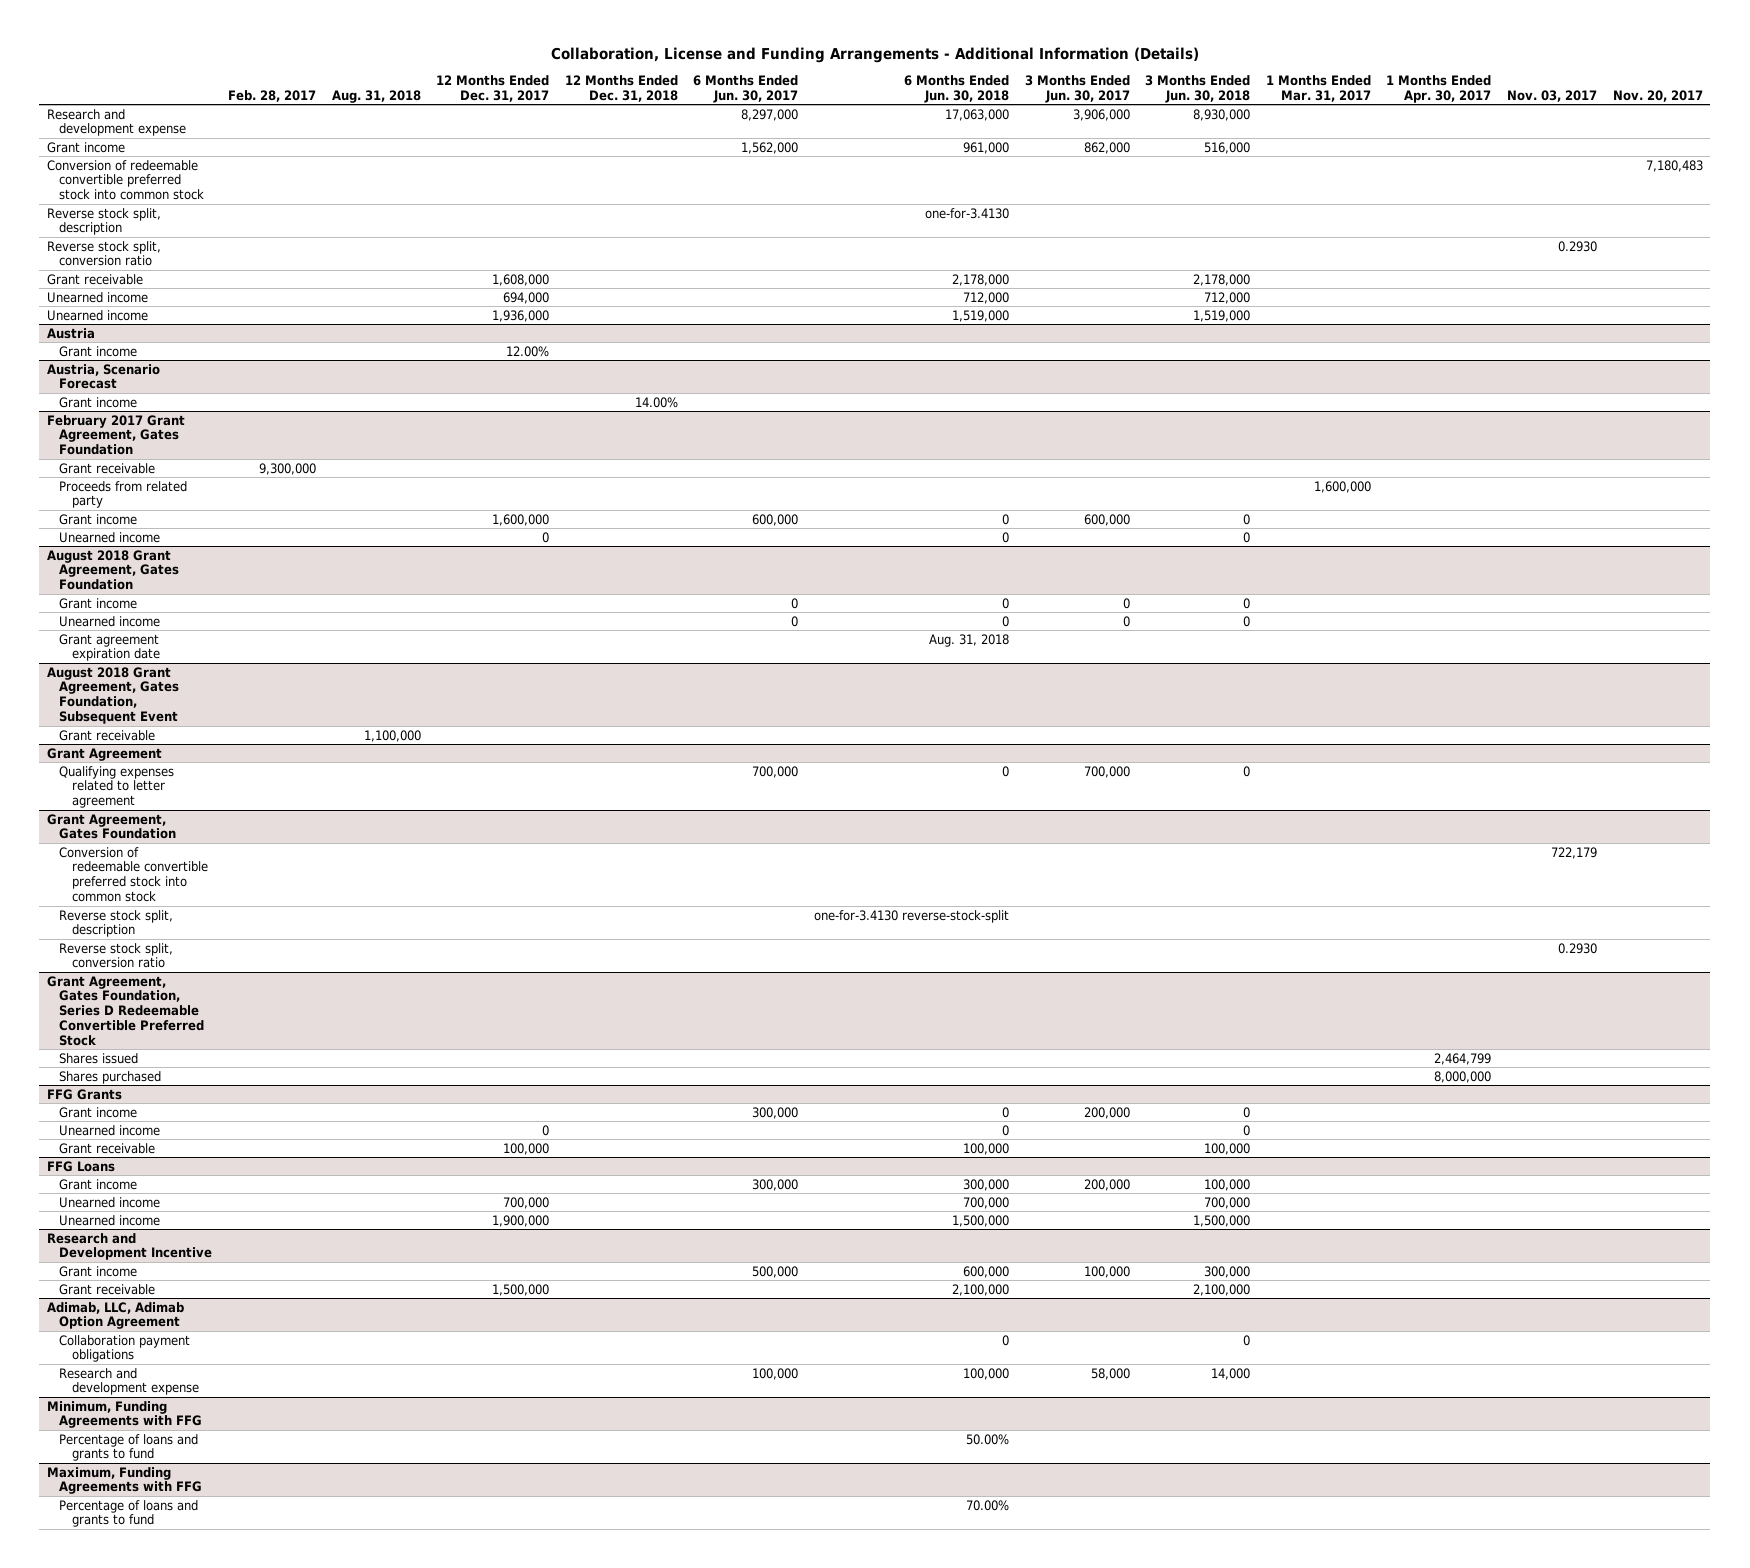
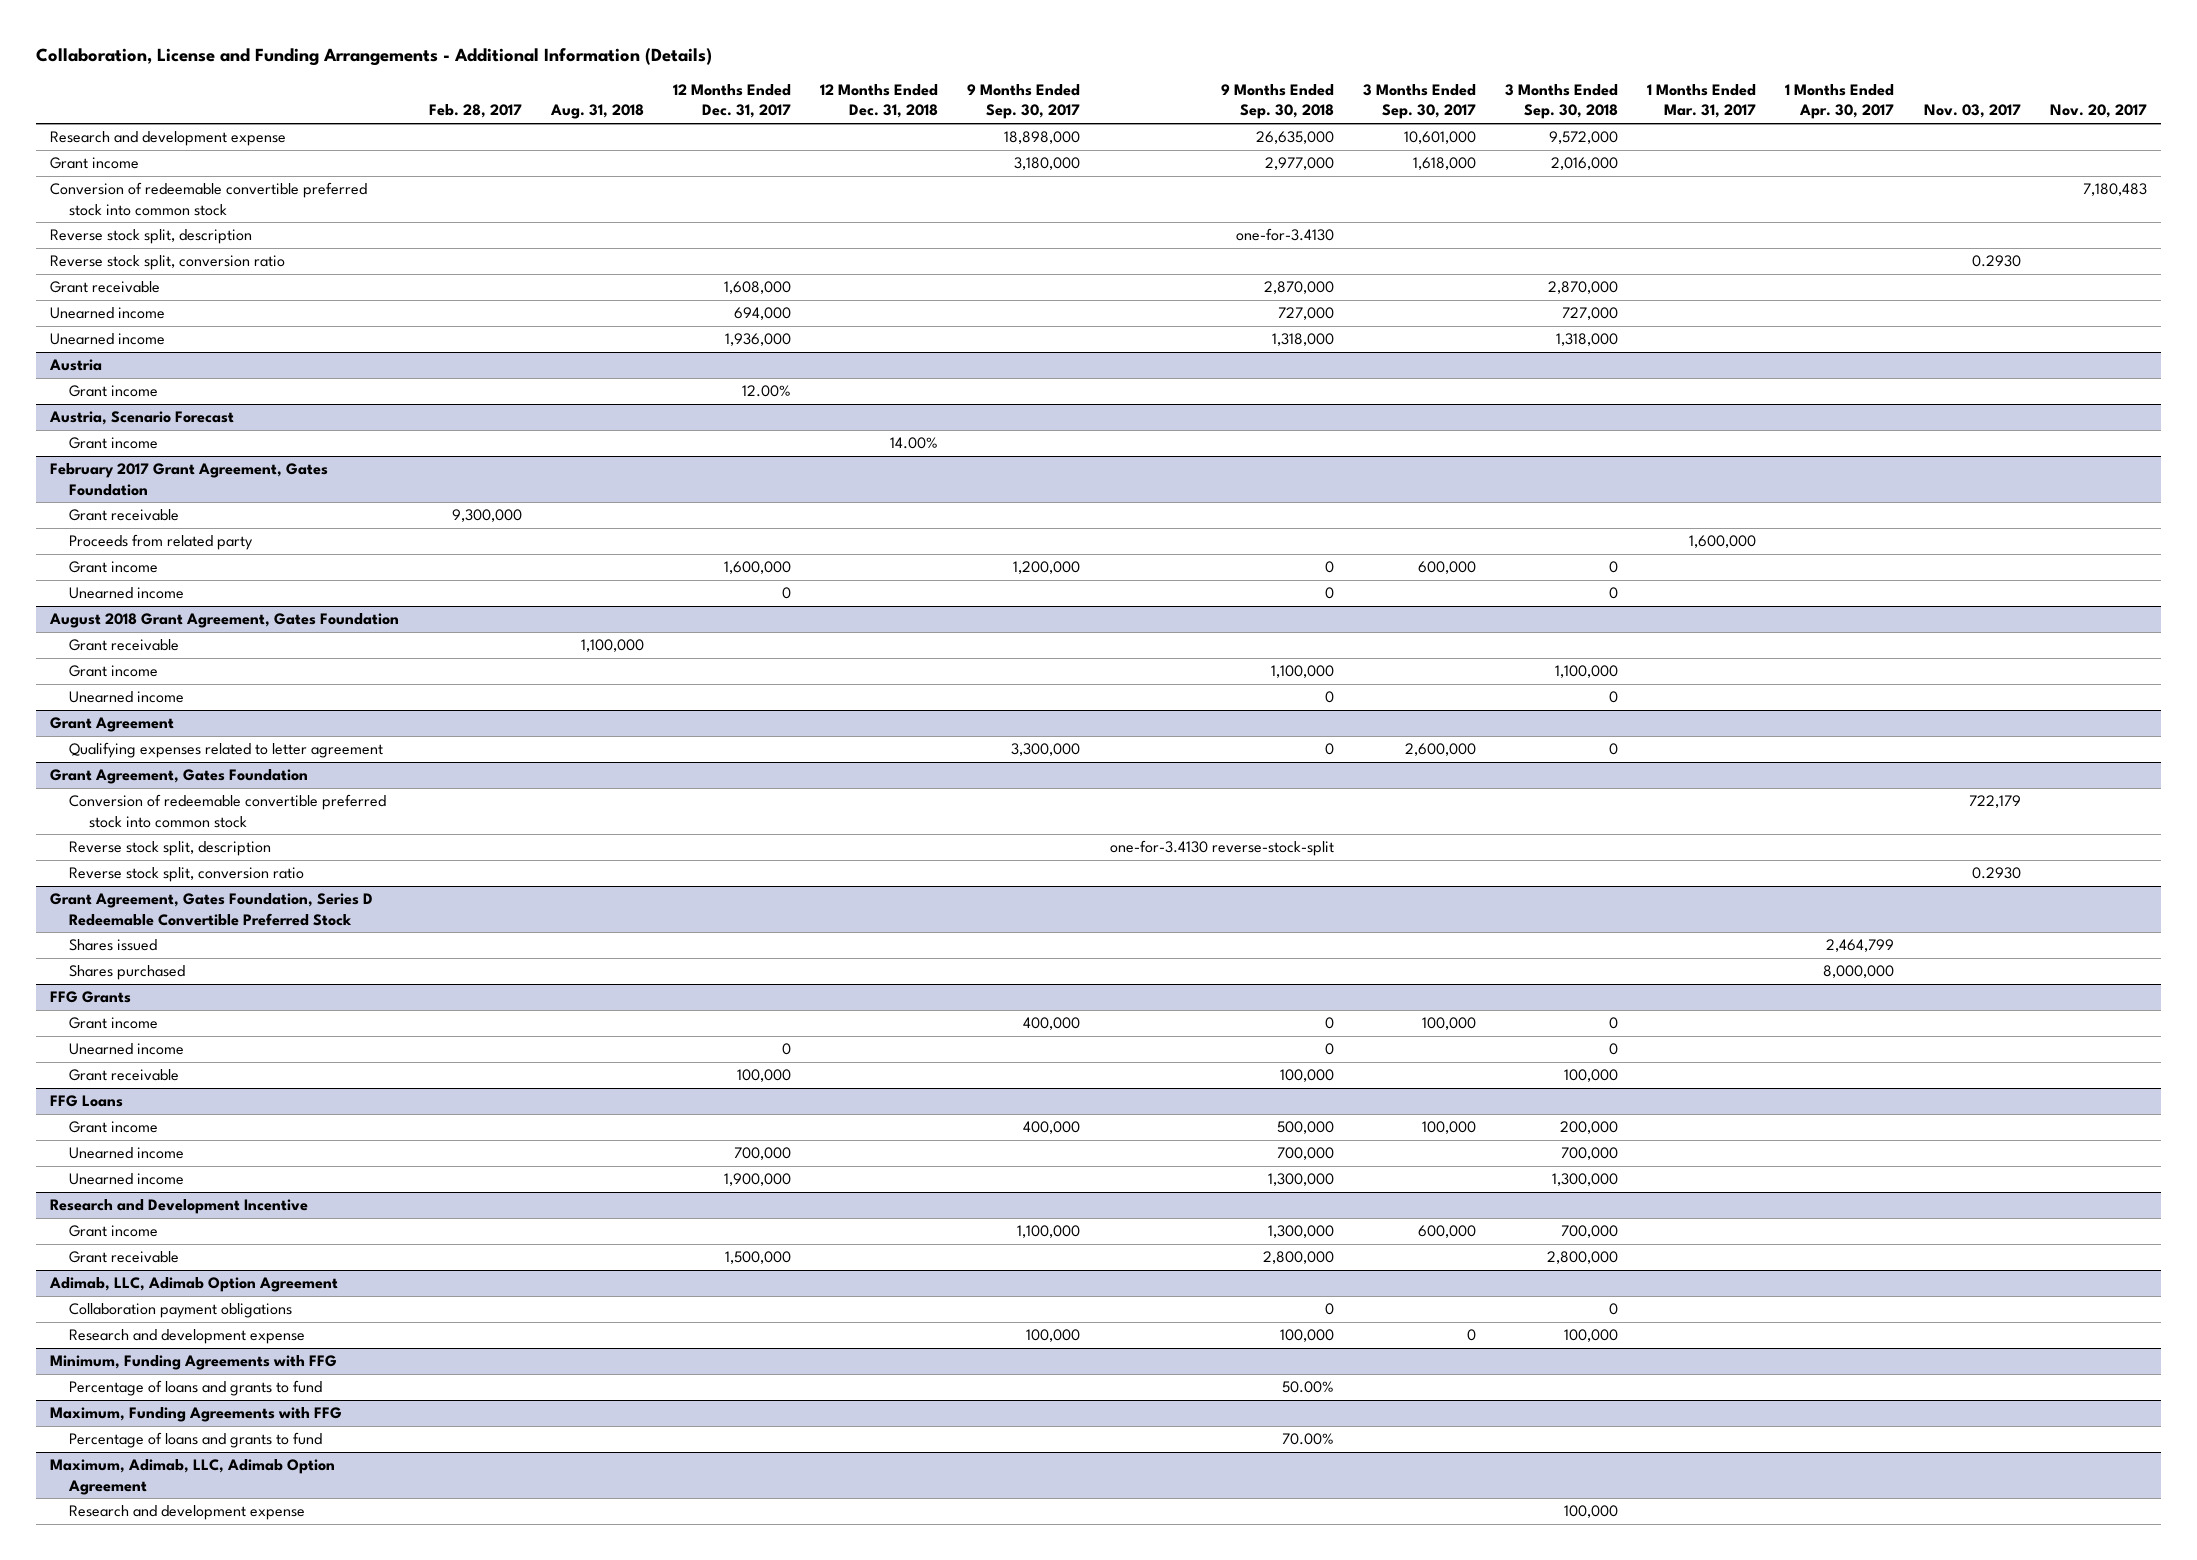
[693,74,799,103] 6 Months Ended Jun. 30, 2017 -> none
[903,74,1009,103] 6 Months Ended Jun. 30, 2018 -> none
[1024,74,1130,103] 3 Months Ended Jun. 30, 2017 -> none
[1145,74,1251,103] 3 Months Ended Jun. 30, 2018 -> none
none -> [967,84,1081,120] 9 Months Ended Sep. 30, 2017
none -> [1220,84,1334,120] 9 Months Ended Sep. 30, 2018
none -> [1362,84,1476,120] 3 Months Ended Sep. 30, 2017
none -> [1504,84,1618,120] 3 Months Ended Sep. 30, 2018
none -> [69,639,180,652] Grant receivable
[59,633,160,662] Grant agreement expiration date -> none
[46,666,180,724] August 2018 Grant Agreement, Gates Foundation, Subsequent Event -> none
[59,729,156,741] Grant receivable -> none
none -> [50,1459,336,1495] Maximum, Adimab, LLC, Adimab Option Agreement
none -> [69,1505,306,1521] Research and development expense

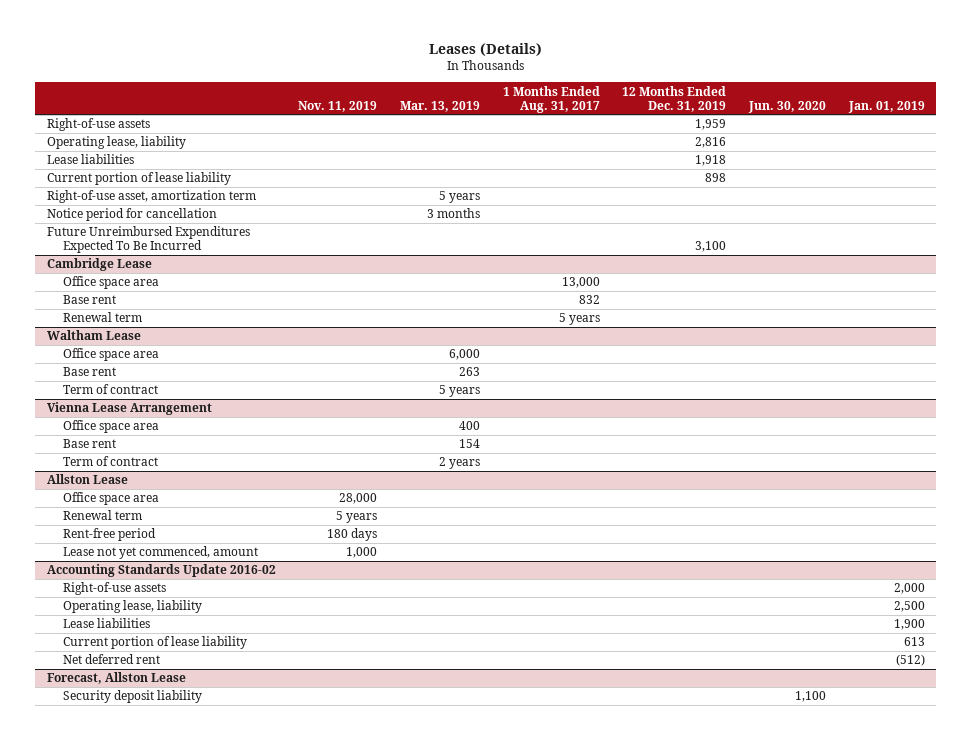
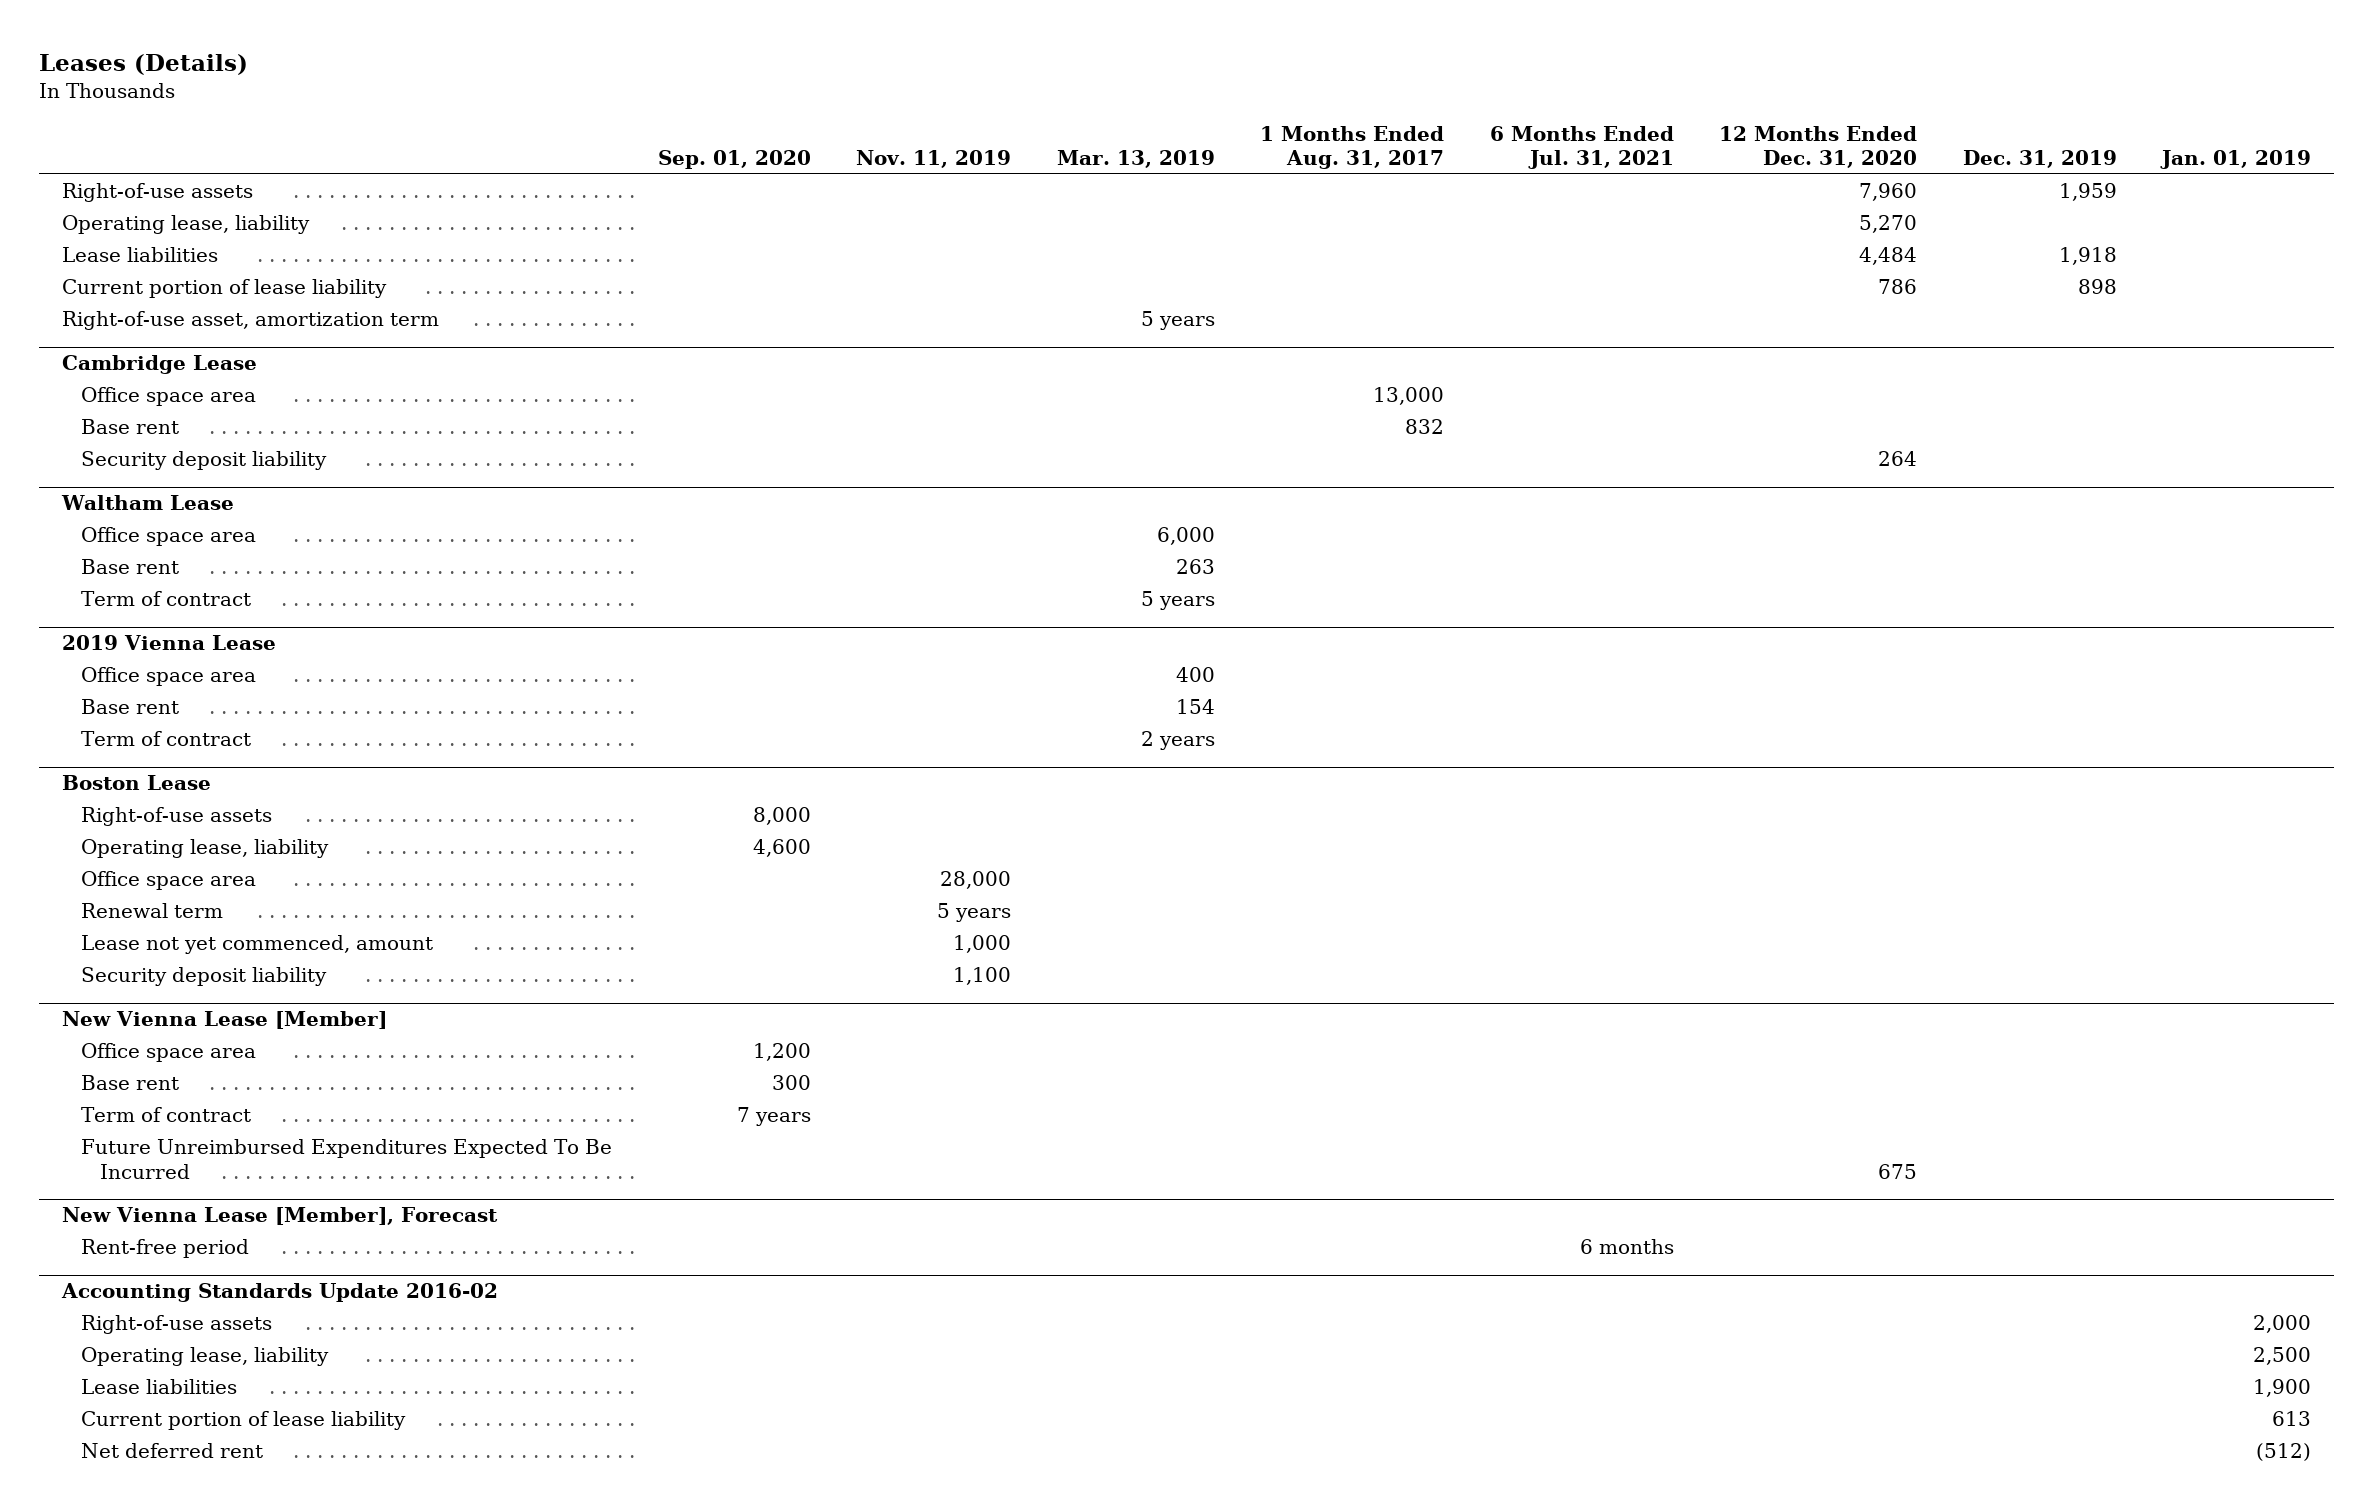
[622,85,727,112] 12 Months Ended Dec. 31, 2019 -> none
[747,100,826,113] Jun. 30, 2020 -> none
none -> [657,150,811,170] Sep. 01, 2020
none -> [1489,125,1674,170] 6 Months Ended Jul. 31, 2021
none -> [1719,125,1918,169] 12 Months Ended Dec. 31, 2020
none -> [1962,150,2117,169] Dec. 31, 2019
[46,208,217,222] Notice period for cancellation -> none
[46,226,250,254] Future Unreimbursed Expenditures Expected To Be Incurred -> none
[62,312,142,323] Renewal term -> none
none -> [81,451,328,471] Security deposit liability
[46,402,212,416] Vienna Lease Arrangement -> [62,635,277,651] 2019 Vienna Lease
[46,474,128,485] Allston Lease -> [62,775,212,791] Boston Lease
none -> [81,807,273,827] Right-of-use assets
none -> [81,839,330,859] Operating lease, liability
[62,528,156,542] Rent-free period -> none
none -> [81,967,328,987] Security deposit liability
none -> [62,1011,388,1030] New Vienna Lease [Member]
none -> [81,1043,257,1063] Office space area
none -> [81,1075,180,1091] Base rent
none -> [81,1107,252,1123] Term of contract
none -> [81,1139,613,1179] Future Unreimbursed Expenditures Expected To Be Incurred
none -> [62,1207,499,1226] New Vienna Lease [Member], Forecast
none -> [81,1239,250,1259] Rent-free period
[46,672,186,685] Forecast, Allston Lease -> none
[62,690,202,704] Security deposit liability -> none

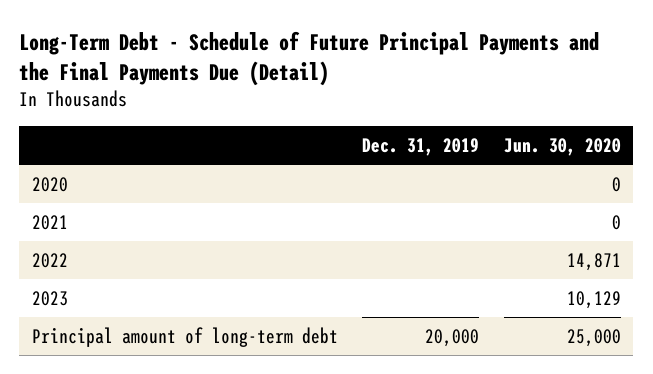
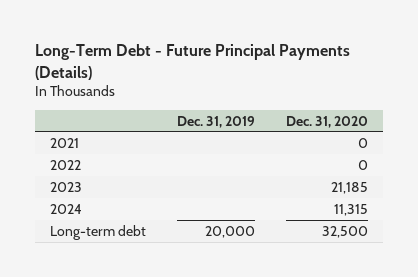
[19,30,600,86] Long-Term Debt - Schedule of Future Principal Payments and the Final Payments Due (Detail) -> [34,44,350,80] Long-Term Debt - Future Principal Payments (Details)
[503,137,621,156] Jun. 30, 2020 -> none
none -> [285,115,368,128] Dec. 31, 2020
[31,176,68,192] 2020 -> none
none -> [50,203,83,214] 2024
[31,326,338,347] Principal amount of long-term debt -> [50,224,147,240] Long-term debt

